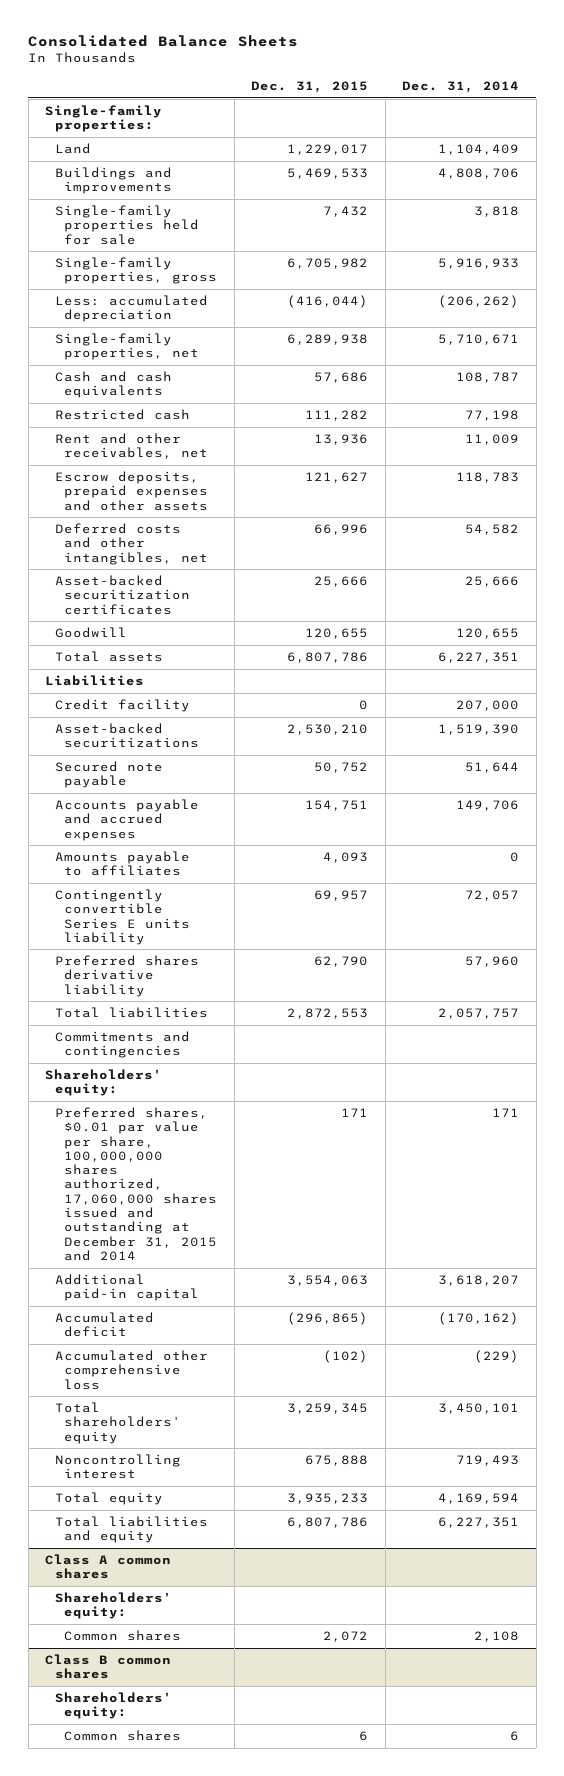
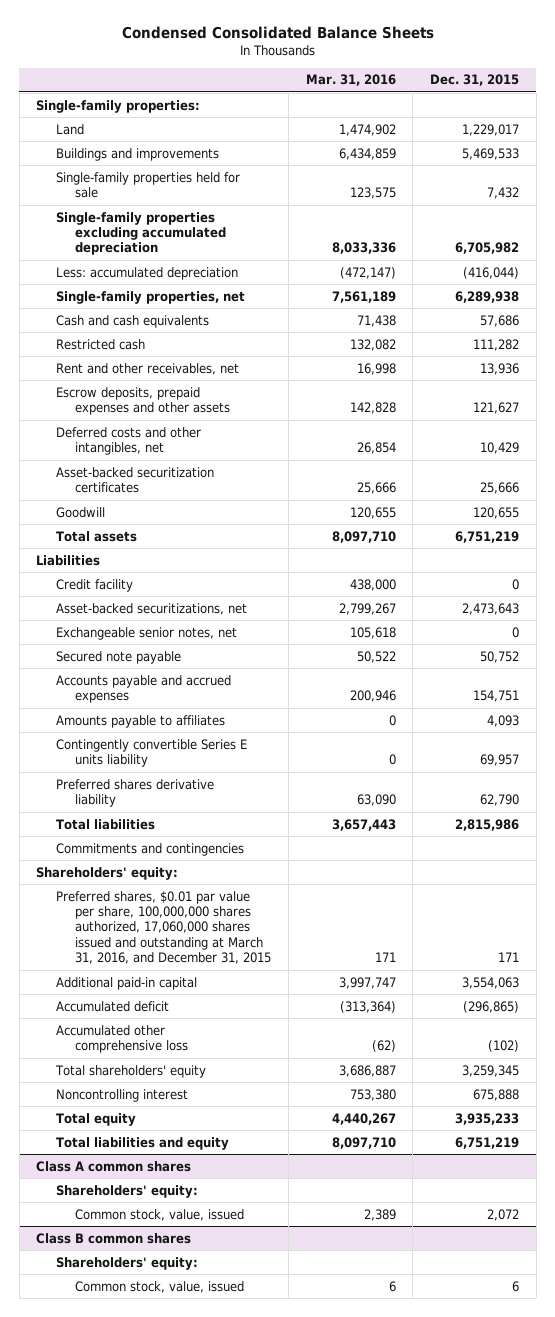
[28,35,299,48] Consolidated Balance Sheets -> [121,26,434,40] Condensed Consolidated Balance Sheets
[402,81,520,94] Dec. 31, 2014 -> none
none -> [305,74,396,87] Mar. 31, 2016
[54,256,218,285] Single-family properties, gross -> [55,211,227,256] Single-family properties excluding accumulated depreciation
[314,523,369,535] 66,996 -> [479,442,519,455] 10,429
[287,651,369,663] 6,807,786 -> [454,530,519,543] 6,751,219
[54,722,200,749] Asset-backed securitizations -> [55,602,247,615] Asset-backed securitizations, net
[287,723,369,735] 2,530,210 -> [461,602,519,615] 2,473,643
none -> [55,626,237,640] Exchangeable senior notes, net
[287,1007,369,1019] 2,872,553 -> [454,818,519,831] 2,815,986
[54,1106,218,1262] Preferred shares, $0.01 par value per share, 100,000,000 shares authorized, 17,060,000 shares issued and outstanding at December 31, 2015 and 2014 -> [55,890,272,965] Preferred shares, $0.01 par value per share, 100,000,000 shares authorized, 17,060,000 shares issued and outstanding at March 31, 2016, and December 31, 2015
[287,1516,369,1528] 6,807,786 -> [454,1136,519,1149] 6,751,219
[64,1629,182,1641] Common shares -> [75,1208,245,1221] Common stock, value, issued
[64,1729,182,1741] Common shares -> [75,1280,245,1293] Common stock, value, issued

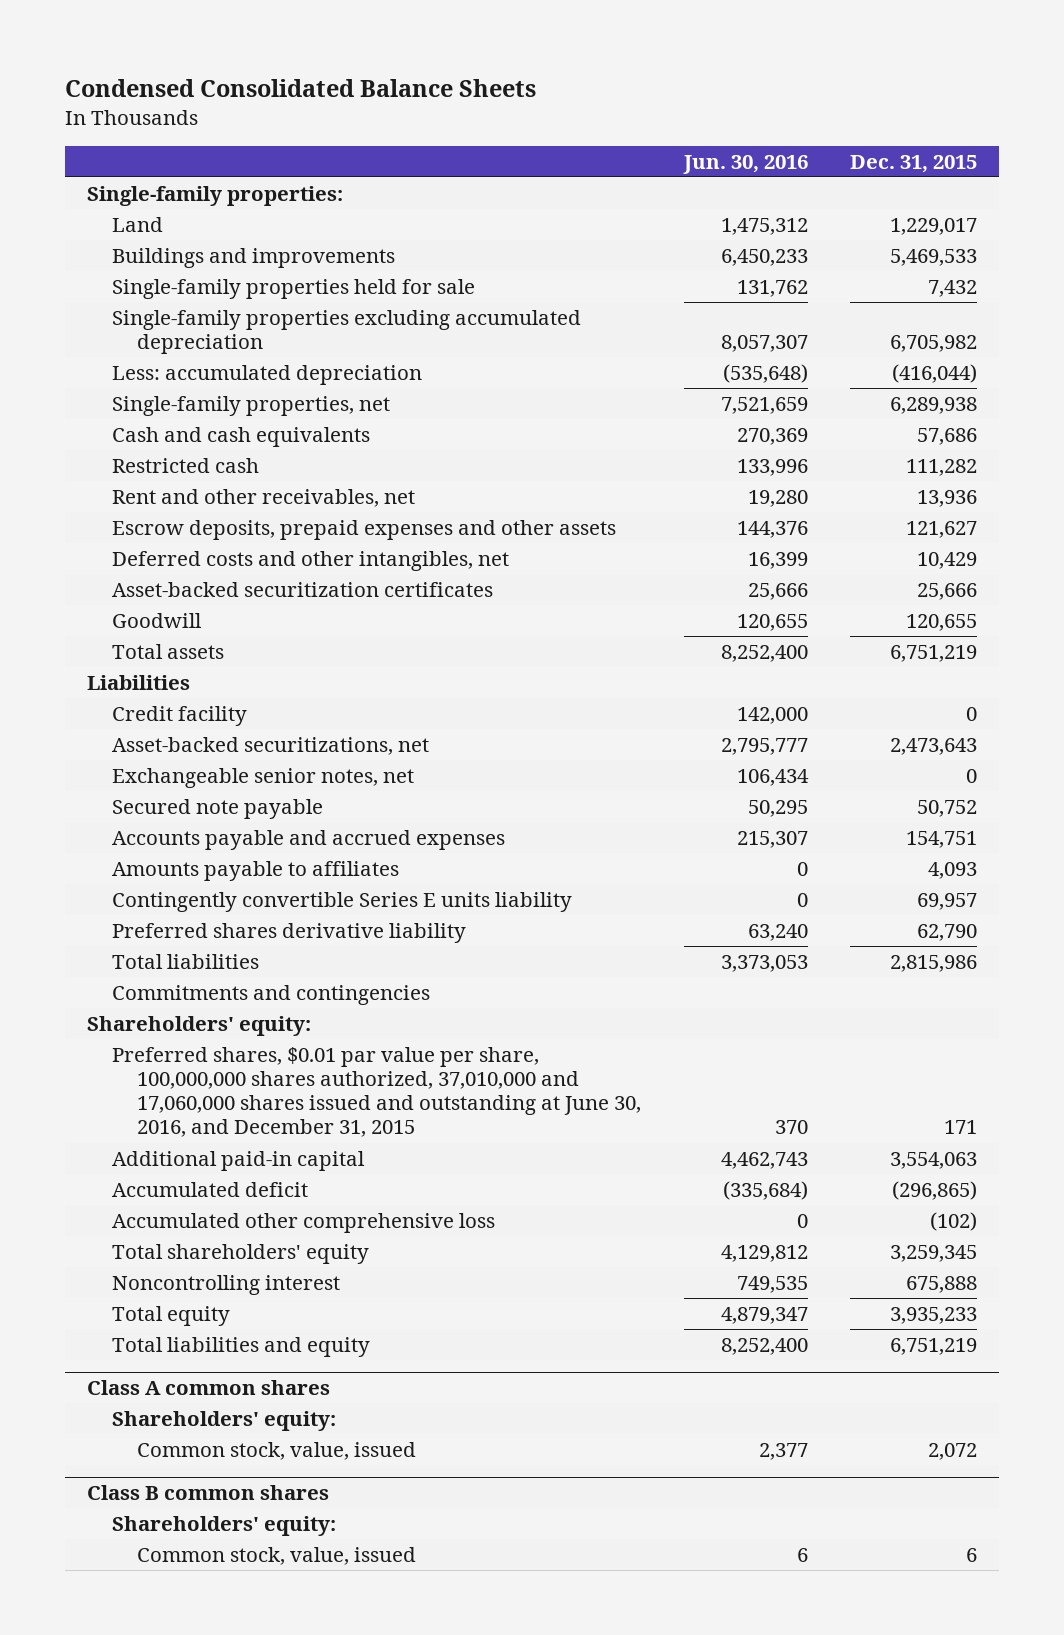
[305,74,396,87] Mar. 31, 2016 -> none
none -> [682,154,808,174] Jun. 30, 2016
[55,890,272,965] Preferred shares, $0.01 par value per share, 100,000,000 shares authorized, 17,060,000 shares issued and outstanding at March 31, 2016, and December 31, 2015 -> [111,1046,641,1138] Preferred shares, $0.01 par value per share, 100,000,000 shares authorized, 37,010,000 and 17,060,000 shares issued and outstanding at June 30, 2016, and December 31, 2015

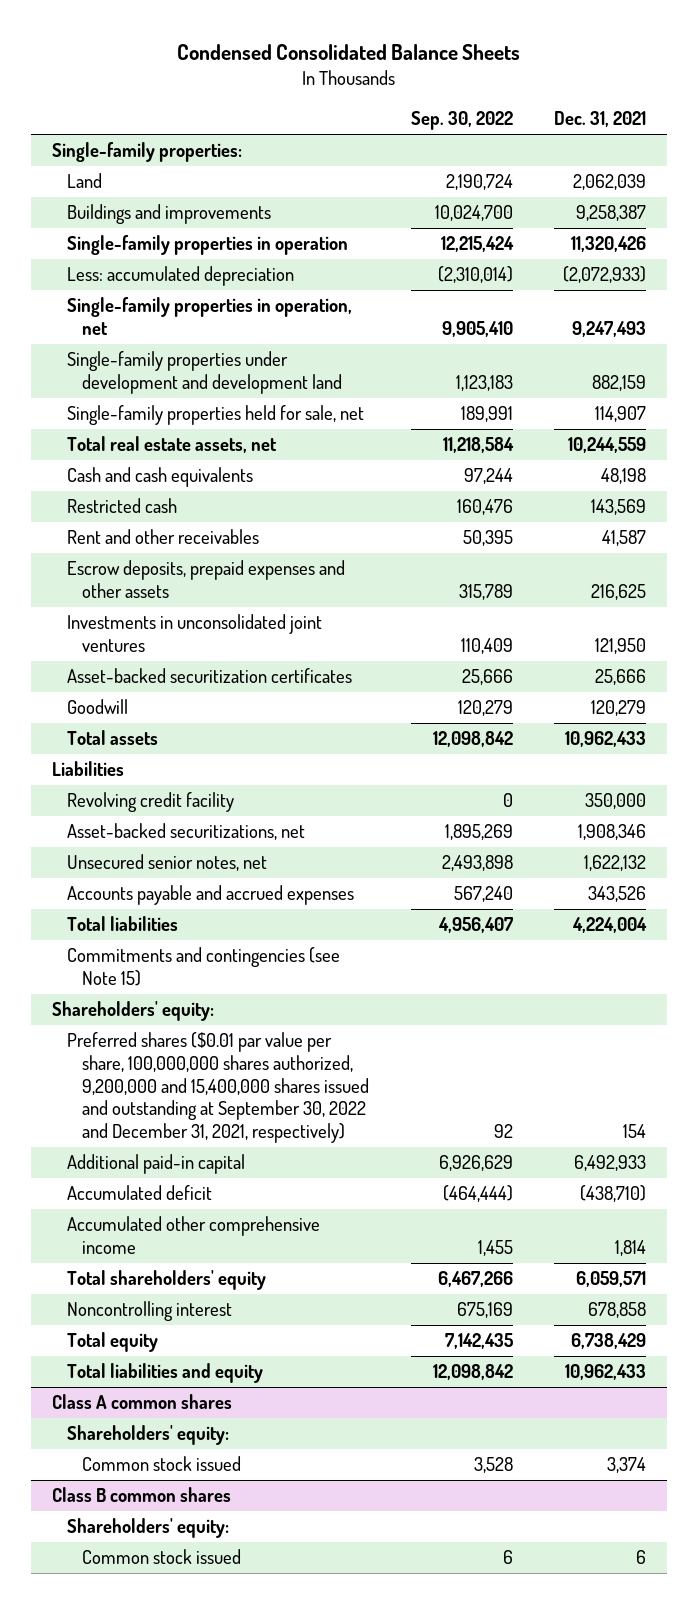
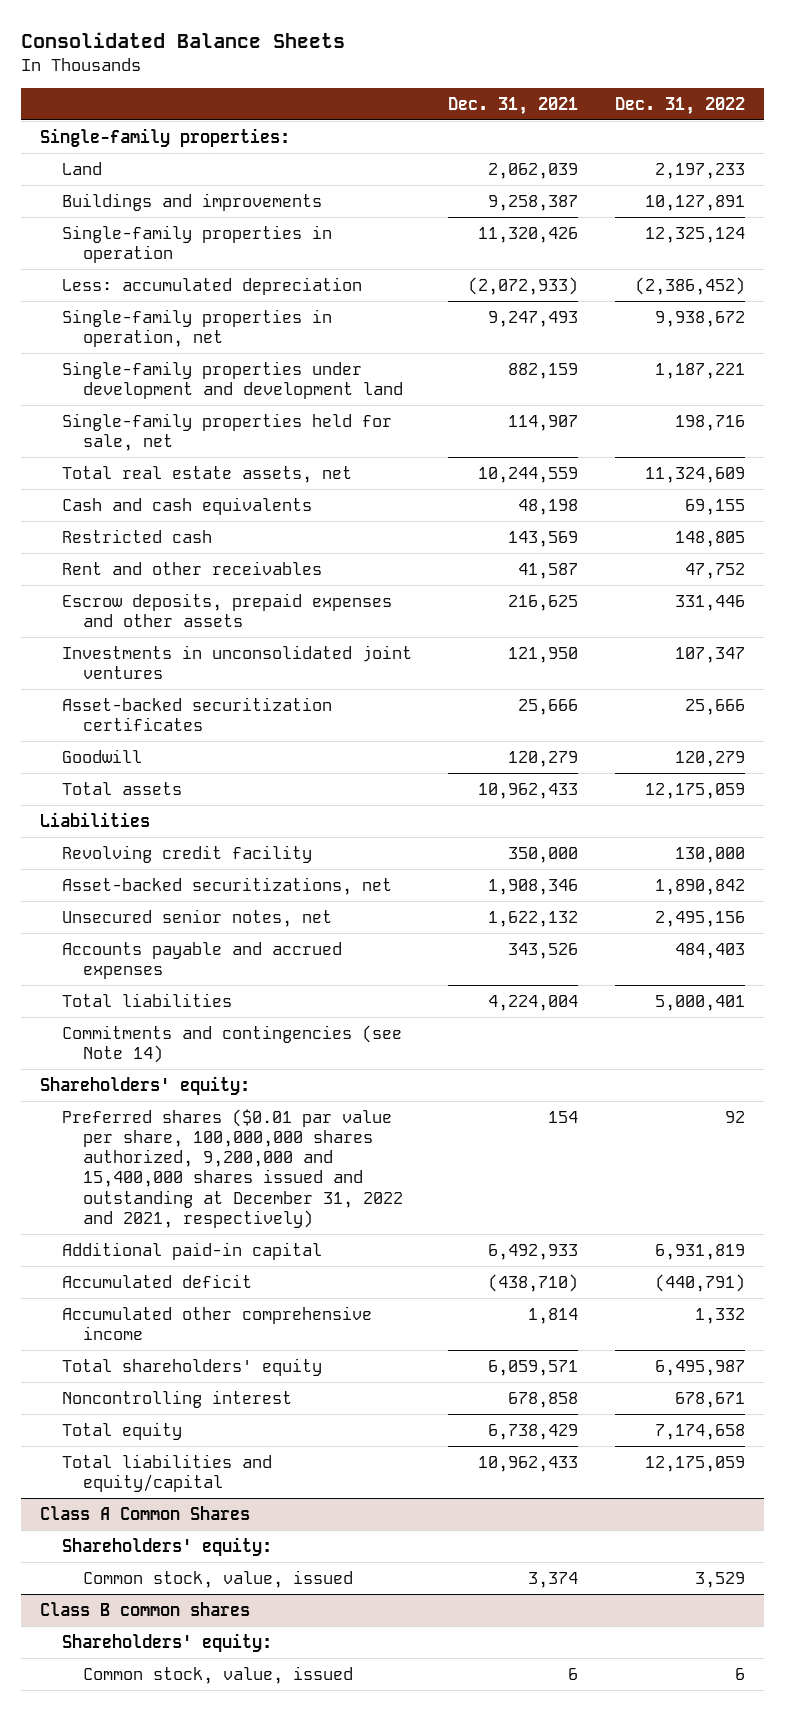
[177,43,521,60] Condensed Consolidated Balance Sheets -> [21,32,346,49] Consolidated Balance Sheets
[410,111,513,131] Sep. 30, 2022 -> none
none -> [615,97,746,116] Dec. 31, 2022
[67,947,341,986] Commitments and contingencies (see Note 15) -> [61,1024,402,1064] Commitments and contingencies (see Note 14)
[67,1032,370,1143] Preferred shares ($0.01 par value per share, 100,000,000 shares authorized, 9,200,000 and 15,400,000 shares issued and outstanding at September 30, 2022 and December 31, 2021, respectively) -> [61,1108,404,1228] Preferred shares ($0.01 par value per share, 100,000,000 shares authorized, 9,200,000 and 15,400,000 shares issued and outstanding at December 31, 2022 and 2021, respectively)
[67,1363,264,1384] Total liabilities and equity -> [61,1453,272,1493] Total liabilities and equity/capital
[52,1394,233,1410] Class A common shares -> [39,1505,250,1520] Class A Common Shares
[82,1456,242,1472] Common stock issued -> [83,1569,354,1588] Common stock, value, issued
[82,1549,242,1565] Common stock issued -> [83,1665,354,1684] Common stock, value, issued

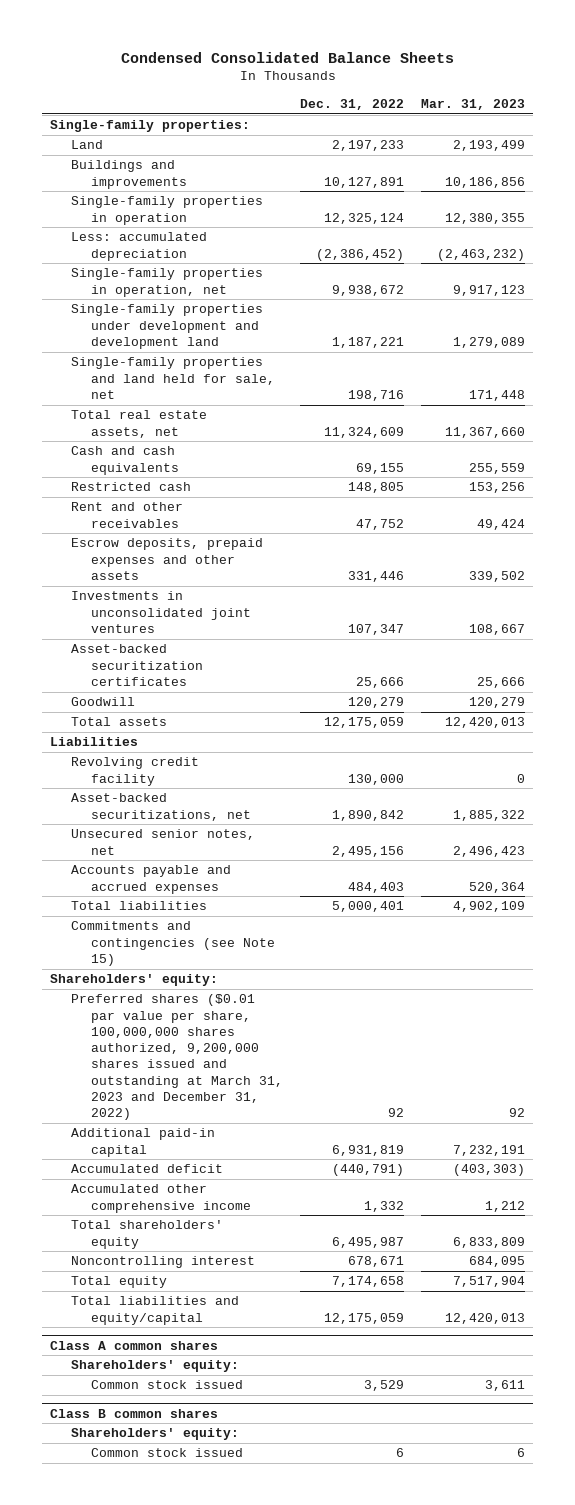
[21,32,346,49] Consolidated Balance Sheets -> [120,51,454,63] Condensed Consolidated Balance Sheets
[448,97,579,116] Dec. 31, 2021 -> none
none -> [420,99,525,111] Mar. 31, 2023
[61,412,392,452] Single-family properties held for sale, net -> [70,357,276,399] Single-family properties and land held for sale, net
[61,1024,402,1064] Commitments and contingencies (see Note 14) -> [70,921,276,966] Commitments and contingencies (see Note 15)
[61,1108,404,1228] Preferred shares ($0.01 par value per share, 100,000,000 shares authorized, 9,200,000 and 15,400,000 shares issued and outstanding at December 31, 2022 and 2021, respectively) -> [70,994,284,1121] Preferred shares ($0.01 par value per share, 100,000,000 shares authorized, 9,200,000 shares issued and outstanding at March 31, 2023 and December 31, 2022)
[39,1505,250,1520] Class A Common Shares -> [50,1340,219,1350] Class A common shares
[83,1569,354,1588] Common stock, value, issued -> [91,1380,244,1390] Common stock issued
[83,1665,354,1684] Common stock, value, issued -> [91,1448,244,1458] Common stock issued

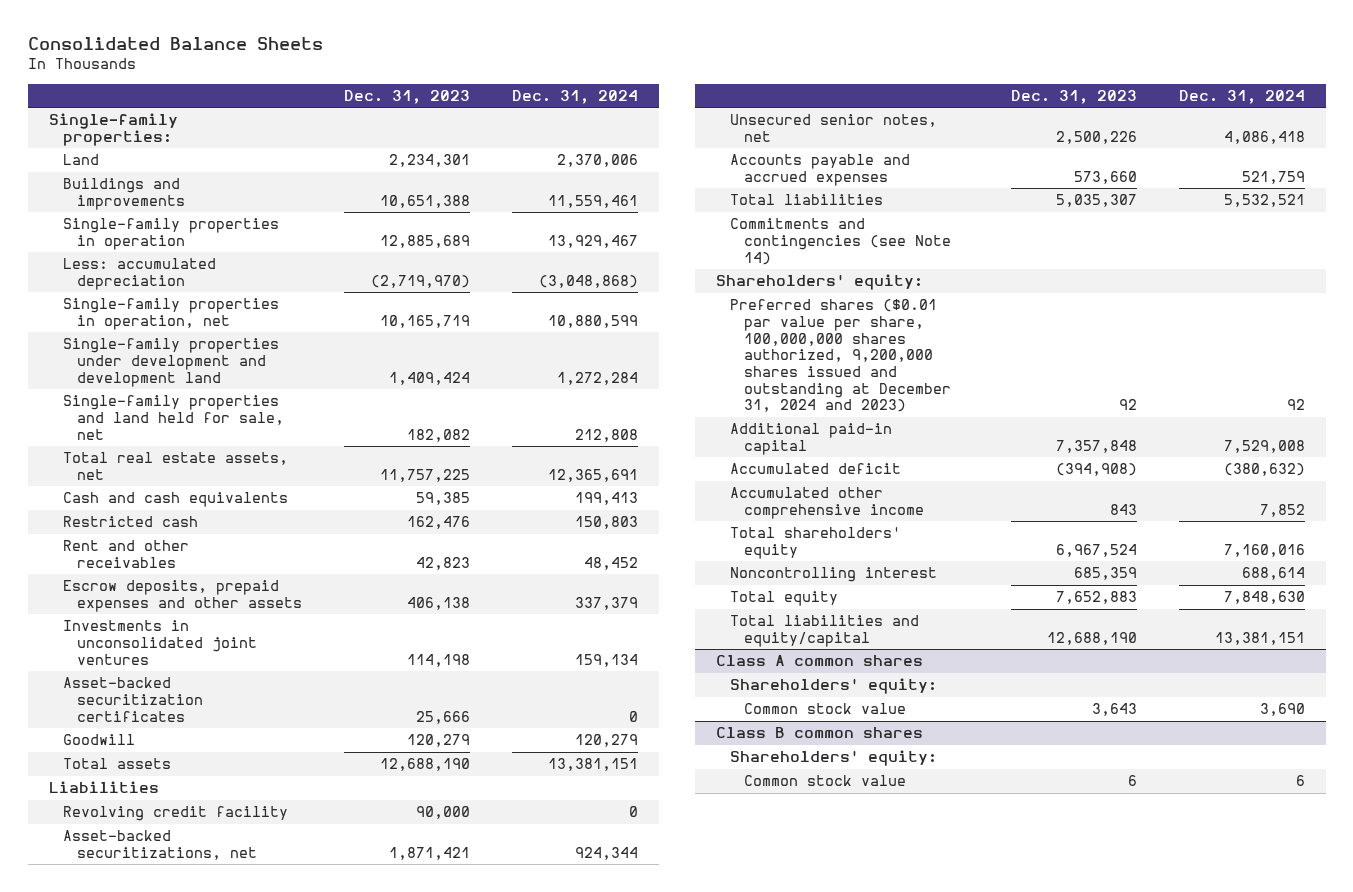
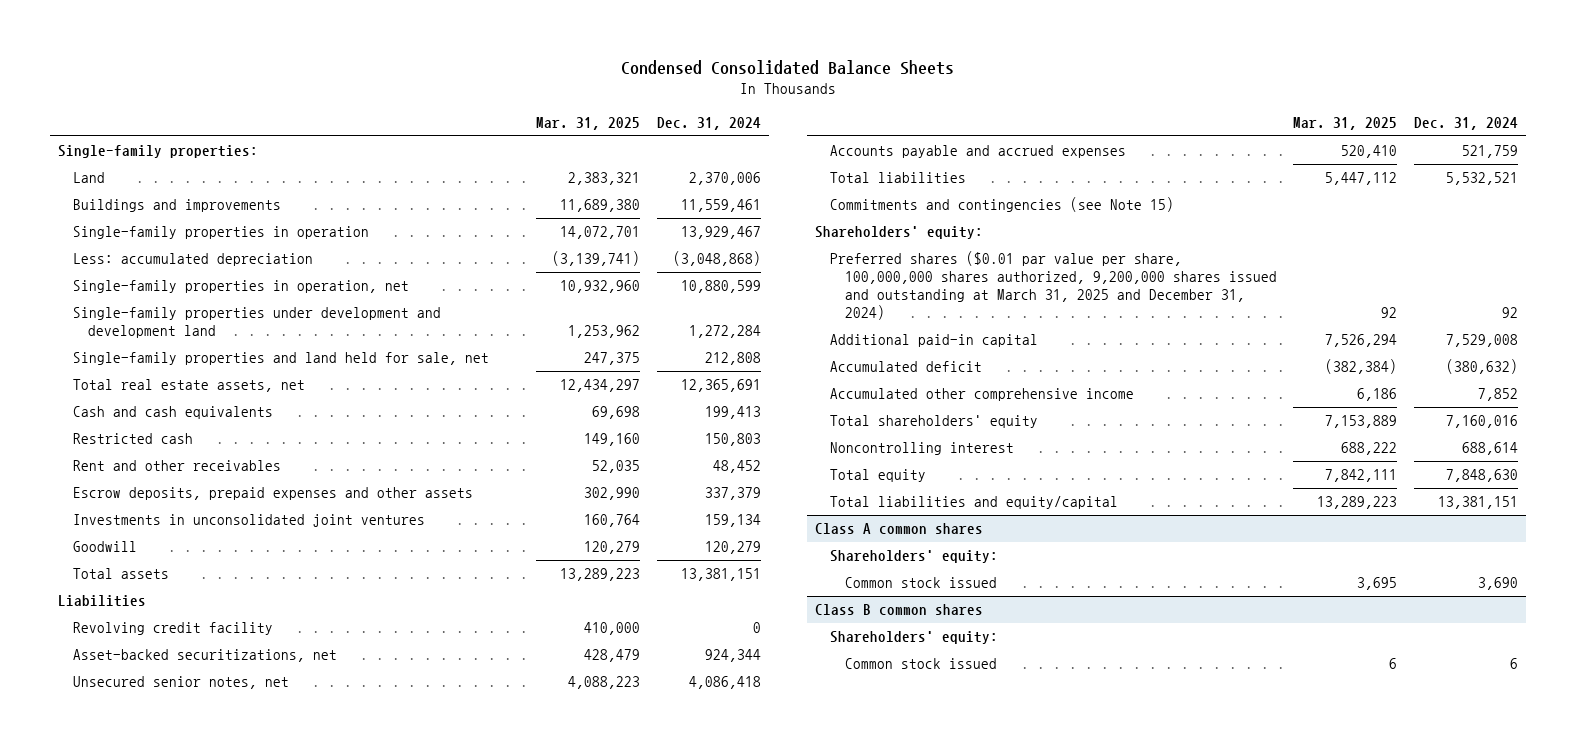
[27,37,323,51] Consolidated Balance Sheets -> [620,60,954,76] Condensed Consolidated Balance Sheets
[344,90,471,105] Dec. 31, 2023 -> none
none -> [536,116,641,130] Mar. 31, 2025
[62,677,204,722] Asset-backed securitization certificates -> none
[729,218,951,265] Commitments and contingencies (see Note 14) -> [829,197,1174,213] Commitments and contingencies (see Note 15)
[729,299,951,413] Preferred shares ($0.01 par value per share, 100,000,000 shares authorized, 9,200,000 shares issued and outstanding at December 31, 2024 and 2023) -> [829,251,1277,321] Preferred shares ($0.01 par value per share, 100,000,000 shares authorized, 9,200,000 shares issued and outstanding at March 31, 2025 and December 31, 2024)
[743,703,906,715] Common stock value -> [844,577,997,589] Common stock issued
[743,775,906,787] Common stock value -> [844,658,997,670] Common stock issued

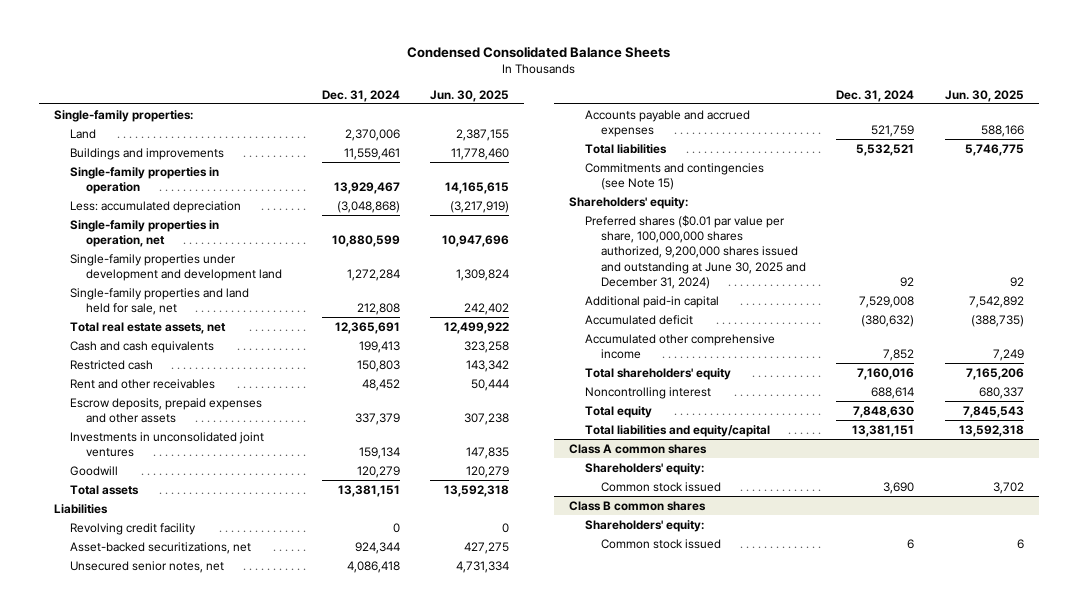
[536,116,641,130] Mar. 31, 2025 -> none
none -> [429,89,509,102] Jun. 30, 2025
[829,251,1277,321] Preferred shares ($0.01 par value per share, 100,000,000 shares authorized, 9,200,000 shares issued and outstanding at March 31, 2025 and December 31, 2024) -> [584,214,806,290] Preferred shares ($0.01 par value per share, 100,000,000 shares authorized, 9,200,000 shares issued and outstanding at June 30, 2025 and December 31, 2024)

